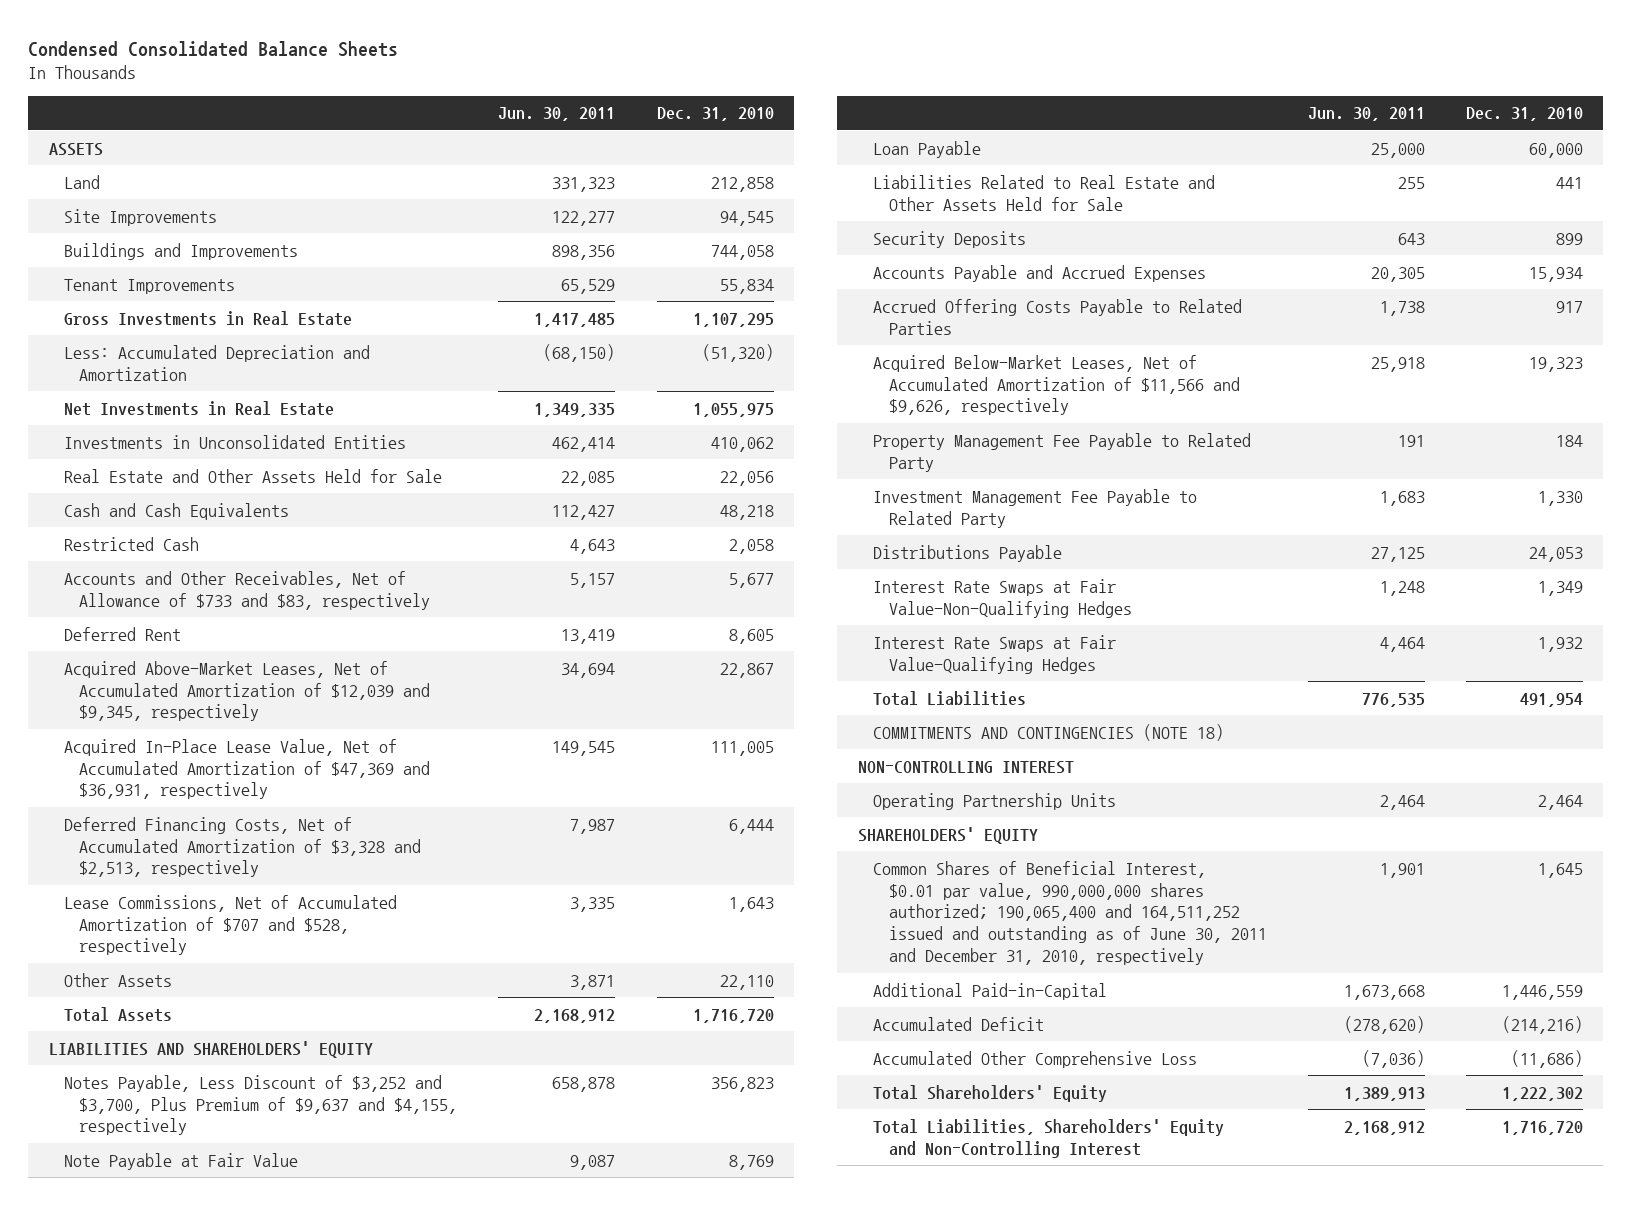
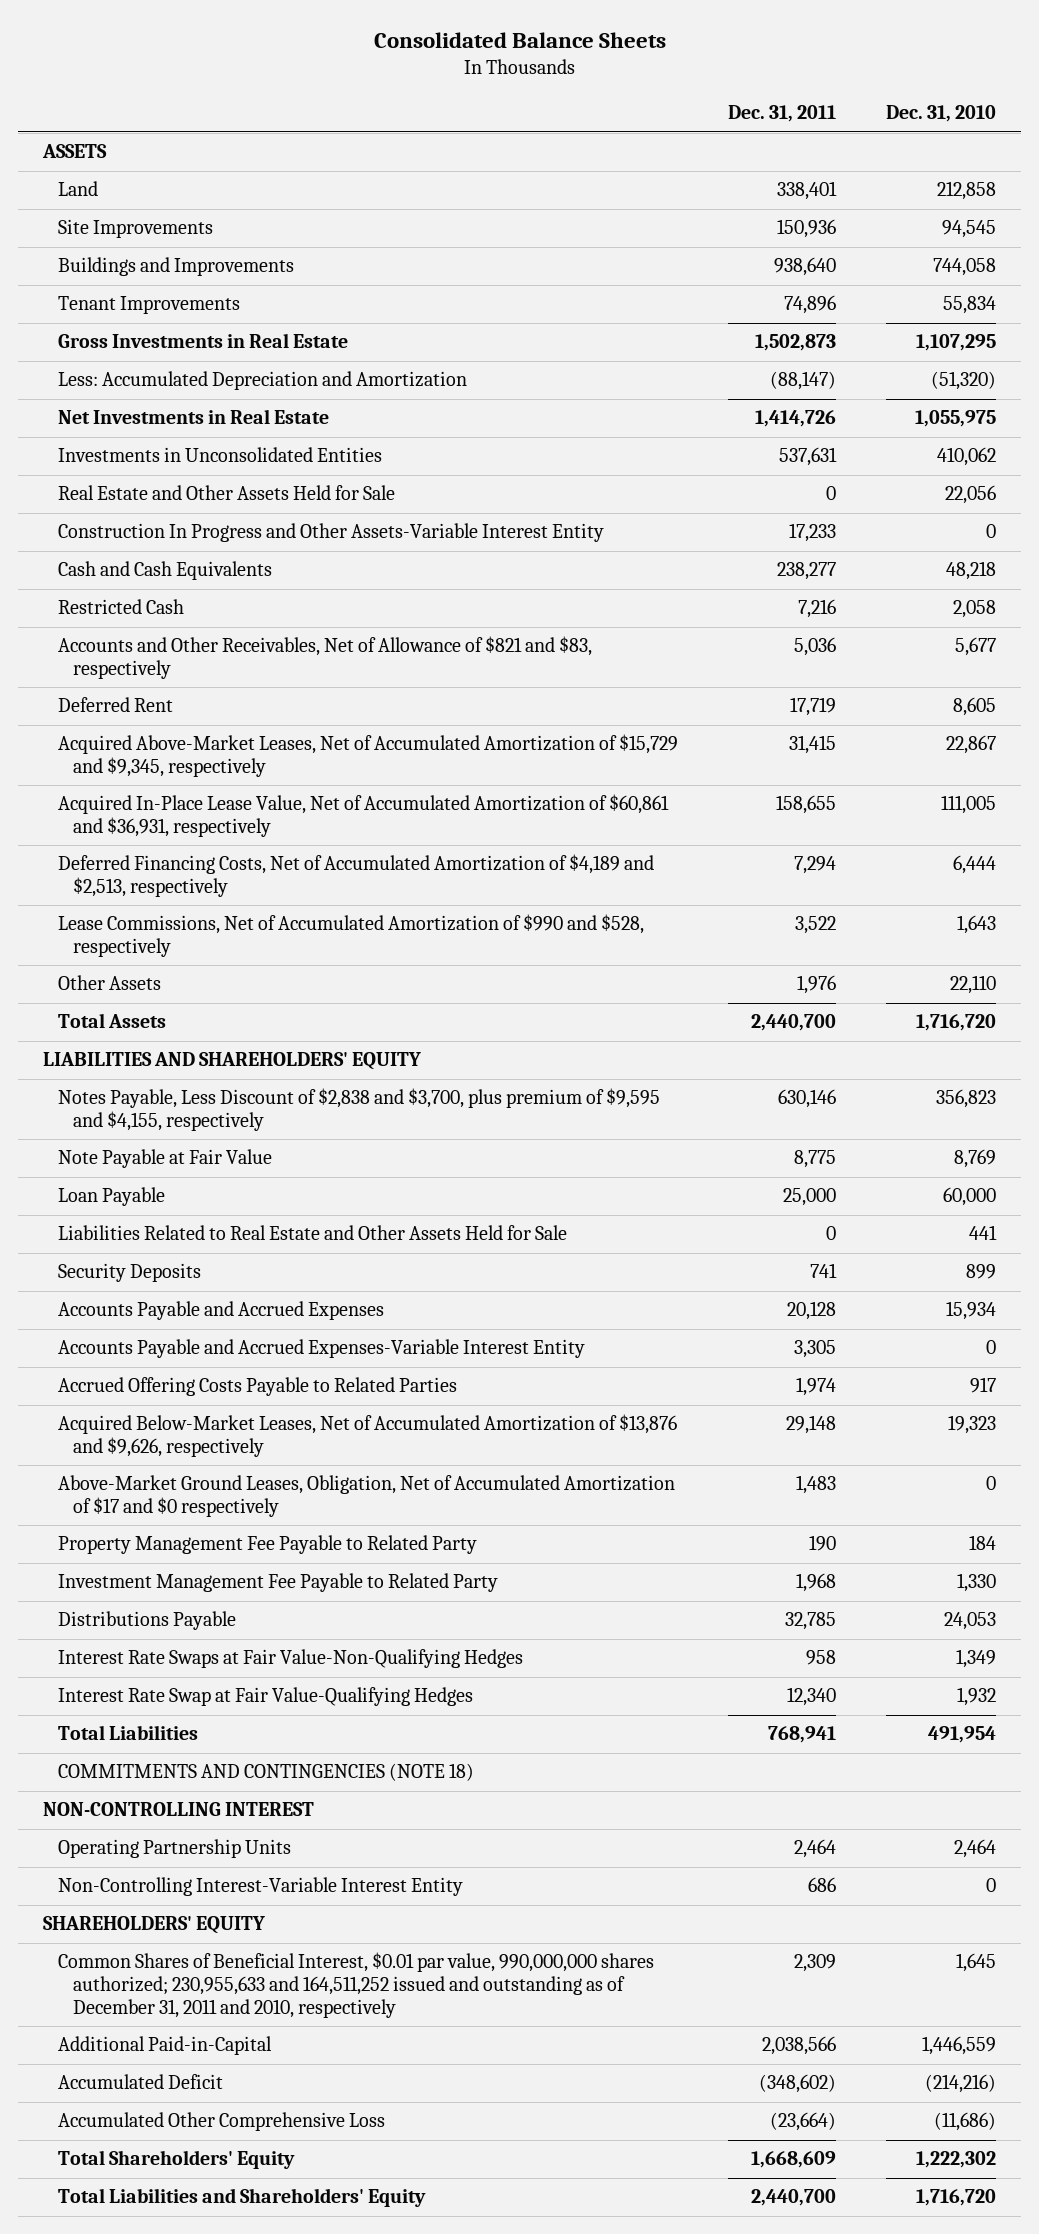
[28,40,399,57] Condensed Consolidated Balance Sheets -> [373,32,666,49] Consolidated Balance Sheets
[498,107,616,122] Jun. 30, 2011 -> none
none -> [728,105,837,123] Dec. 31, 2011
none -> [58,523,605,543] Construction In Progress and Other Assets-Variable Interest Entity
[63,570,431,610] Accounts and Other Receivables, Net of Allowance of $733 and $83, respectively -> [58,636,593,680] Accounts and Other Receivables, Net of Allowance of $821 and $83, respectively
[63,660,431,722] Acquired Above-Market Leases, Net of Accumulated Amortization of $12,039 and $9,345, respectively -> [58,734,679,778] Acquired Above-Market Leases, Net of Accumulated Amortization of $15,729 and $9,345, respectively
[63,738,431,800] Acquired In-Place Lease Value, Net of Accumulated Amortization of $47,369 and $36,931, respectively -> [58,794,670,838] Acquired In-Place Lease Value, Net of Accumulated Amortization of $60,861 and $36,931, respectively
[63,816,422,878] Deferred Financing Costs, Net of Accumulated Amortization of $3,328 and $2,513, respectively -> [58,854,655,898] Deferred Financing Costs, Net of Accumulated Amortization of $4,189 and $2,513, respectively
[63,894,397,956] Lease Commissions, Net of Accumulated Amortization of $707 and $528, respectively -> [58,914,645,958] Lease Commissions, Net of Accumulated Amortization of $990 and $528, respectively
[63,1074,458,1136] Notes Payable, Less Discount of $3,252 and $3,700, Plus Premium of $9,637 and $4,155, respectively -> [58,1088,661,1132] Notes Payable, Less Discount of $2,838 and $3,700, plus premium of $9,595 and $4,155, respectively
none -> [58,1339,586,1359] Accounts Payable and Accrued Expenses-Variable Interest Entity
[873,354,1240,416] Acquired Below-Market Leases, Net of Accumulated Amortization of $11,566 and $9,626, respectively -> [58,1414,678,1458] Acquired Below-Market Leases, Net of Accumulated Amortization of $13,876 and $9,626, respectively
none -> [58,1475,676,1518] Above-Market Ground Leases, Obligation, Net of Accumulated Amortization of $17 and $0 respectively
[873,634,1117,674] Interest Rate Swaps at Fair Value-Qualifying Hedges -> [58,1687,474,1707] Interest Rate Swap at Fair Value-Qualifying Hedges
none -> [58,1877,464,1897] Non-Controlling Interest-Variable Interest Entity
[873,860,1267,966] Common Shares of Beneficial Interest, $0.01 par value, 990,000,000 shares authorized; 190,065,400 and 164,511,252 issued and outstanding as of June 30, 2011 and December 31, 2010, respectively -> [58,1952,655,2018] Common Shares of Beneficial Interest, $0.01 par value, 990,000,000 shares authorized; 230,955,633 and 164,511,252 issued and outstanding as of December 31, 2011 and 2010, respectively
[873,1118,1225,1158] Total Liabilities, Shareholders' Equity and Non-Controlling Interest -> [58,2188,427,2208] Total Liabilities and Shareholders' Equity

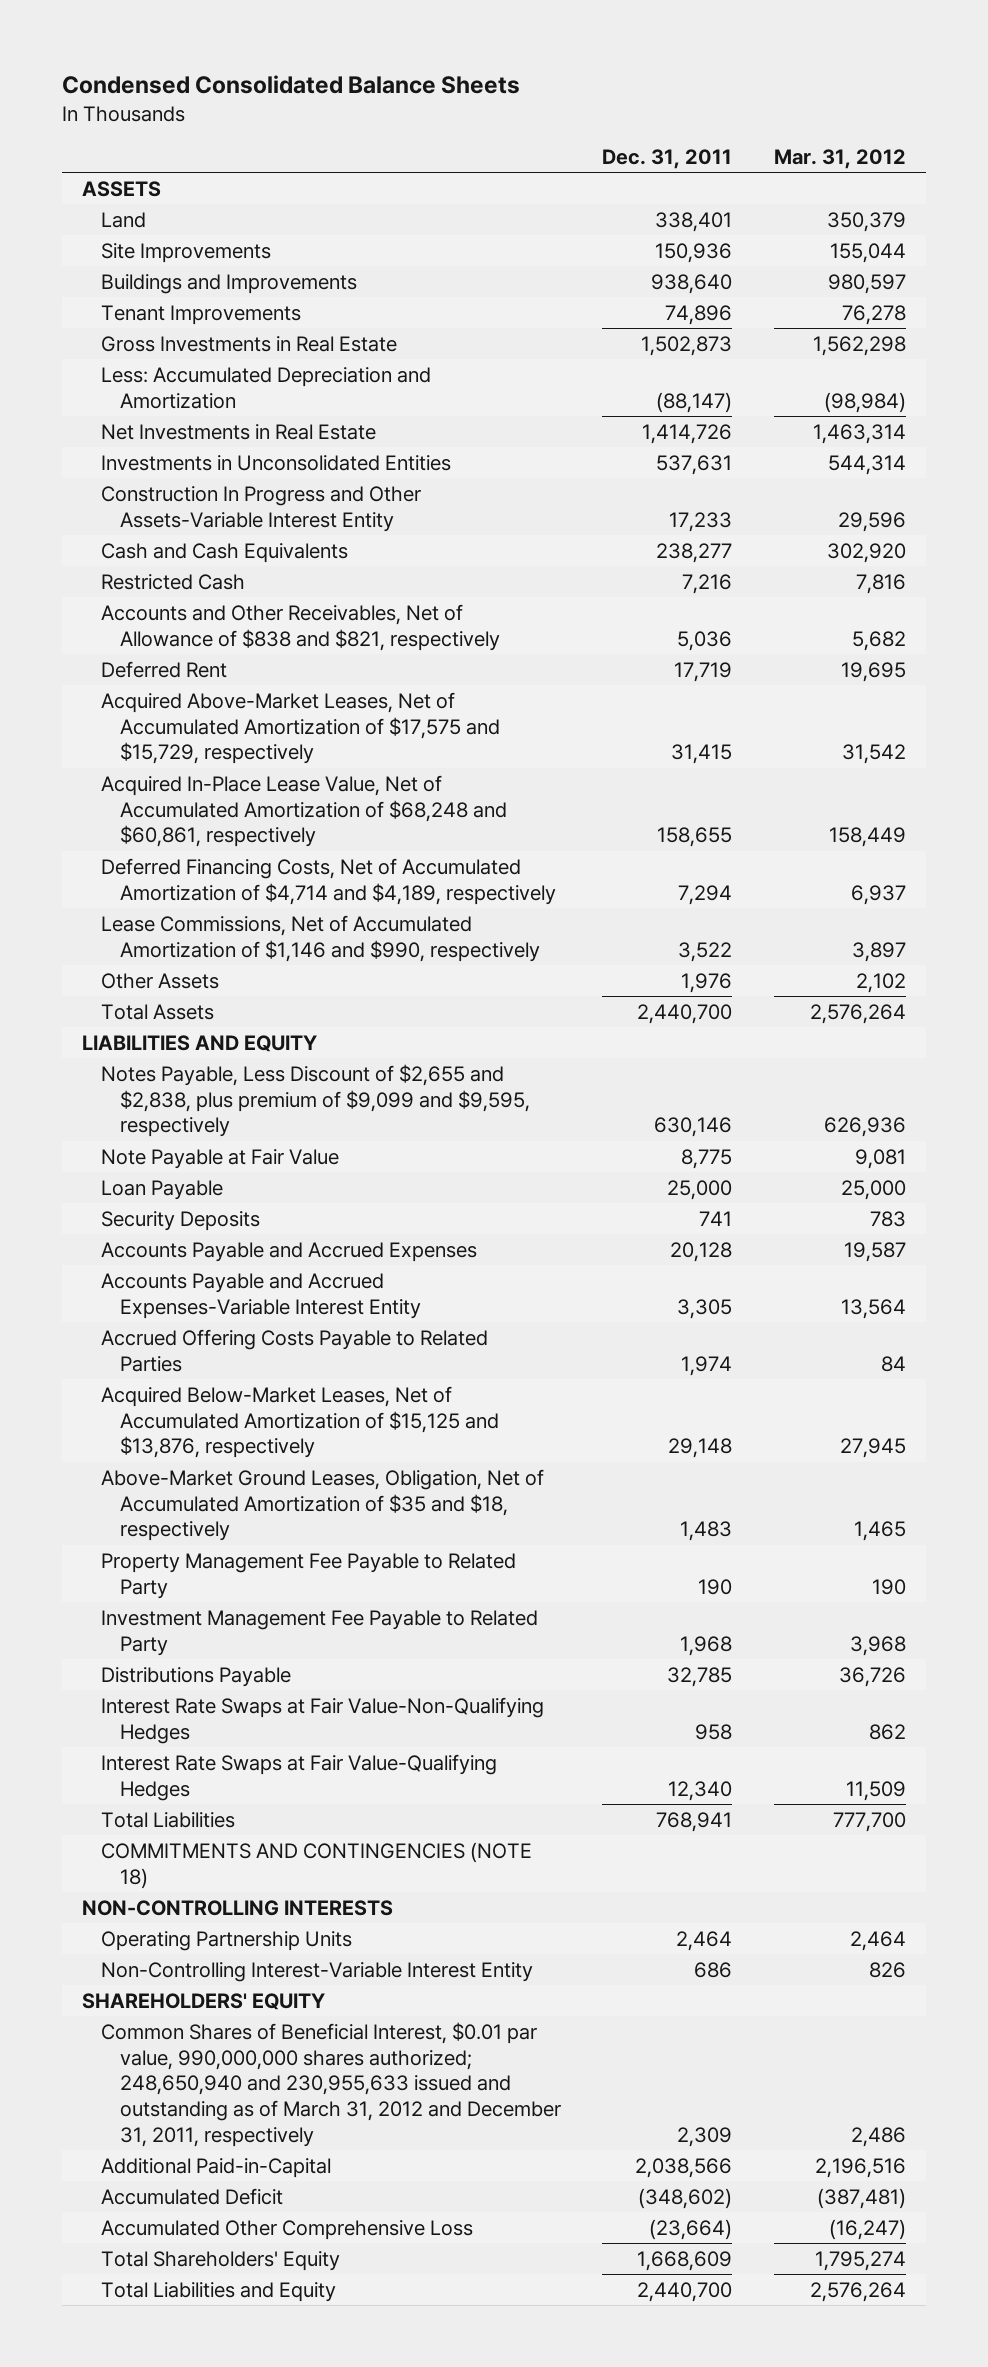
[373,32,666,49] Consolidated Balance Sheets -> [61,75,520,95] Condensed Consolidated Balance Sheets
[886,105,997,123] Dec. 31, 2010 -> none
none -> [773,149,906,170] Mar. 31, 2012
[58,485,396,501] Real Estate and Other Assets Held for Sale -> none
[58,636,593,680] Accounts and Other Receivables, Net of Allowance of $821 and $83, respectively -> [101,603,500,651] Accounts and Other Receivables, Net of Allowance of $838 and $821, respectively
[58,734,679,778] Acquired Above-Market Leases, Net of Accumulated Amortization of $15,729 and $9,345, respectively -> [101,691,500,765] Acquired Above-Market Leases, Net of Accumulated Amortization of $17,575 and $15,729, respectively
[58,794,670,838] Acquired In-Place Lease Value, Net of Accumulated Amortization of $60,861 and $36,931, respectively -> [101,774,507,848] Acquired In-Place Lease Value, Net of Accumulated Amortization of $68,248 and $60,861, respectively
[58,854,655,898] Deferred Financing Costs, Net of Accumulated Amortization of $4,189 and $2,513, respectively -> [101,857,556,905] Deferred Financing Costs, Net of Accumulated Amortization of $4,714 and $4,189, respectively
[58,914,645,958] Lease Commissions, Net of Accumulated Amortization of $990 and $528, respectively -> [101,914,540,962] Lease Commissions, Net of Accumulated Amortization of $1,146 and $990, respectively
[42,1052,421,1071] LIABILITIES AND SHAREHOLDERS' EQUITY -> [82,1034,318,1052] LIABILITIES AND EQUITY
[58,1088,661,1132] Notes Payable, Less Discount of $2,838 and $3,700, plus premium of $9,595 and $4,155, respectively -> [101,1063,530,1138] Notes Payable, Less Discount of $2,655 and $2,838, plus premium of $9,099 and $9,595, respectively
[58,1225,568,1241] Liabilities Related to Real Estate and Other Assets Held for Sale -> none
[58,1414,678,1458] Acquired Below-Market Leases, Net of Accumulated Amortization of $13,876 and $9,626, respectively -> [101,1385,499,1459] Acquired Below-Market Leases, Net of Accumulated Amortization of $15,125 and $13,876, respectively
[58,1475,676,1518] Above-Market Ground Leases, Obligation, Net of Accumulated Amortization of $17 and $0 respectively -> [101,1468,545,1542] Above-Market Ground Leases, Obligation, Net of Accumulated Amortization of $35 and $18, respectively
[58,1687,474,1707] Interest Rate Swap at Fair Value-Qualifying Hedges -> [101,1753,498,1801] Interest Rate Swaps at Fair Value-Qualifying Hedges
[42,1802,314,1817] NON-CONTROLLING INTEREST -> [82,1899,394,1916] NON-CONTROLLING INTERESTS
[58,1952,655,2018] Common Shares of Beneficial Interest, $0.01 par value, 990,000,000 shares authorized; 230,955,633 and 164,511,252 issued and outstanding as of December 31, 2011 and 2010, respectively -> [101,2021,561,2148] Common Shares of Beneficial Interest, $0.01 par value, 990,000,000 shares authorized; 248,650,940 and 230,955,633 issued and outstanding as of March 31, 2012 and December 31, 2011, respectively
[58,2188,427,2208] Total Liabilities and Shareholders' Equity -> [101,2281,337,2302] Total Liabilities and Equity

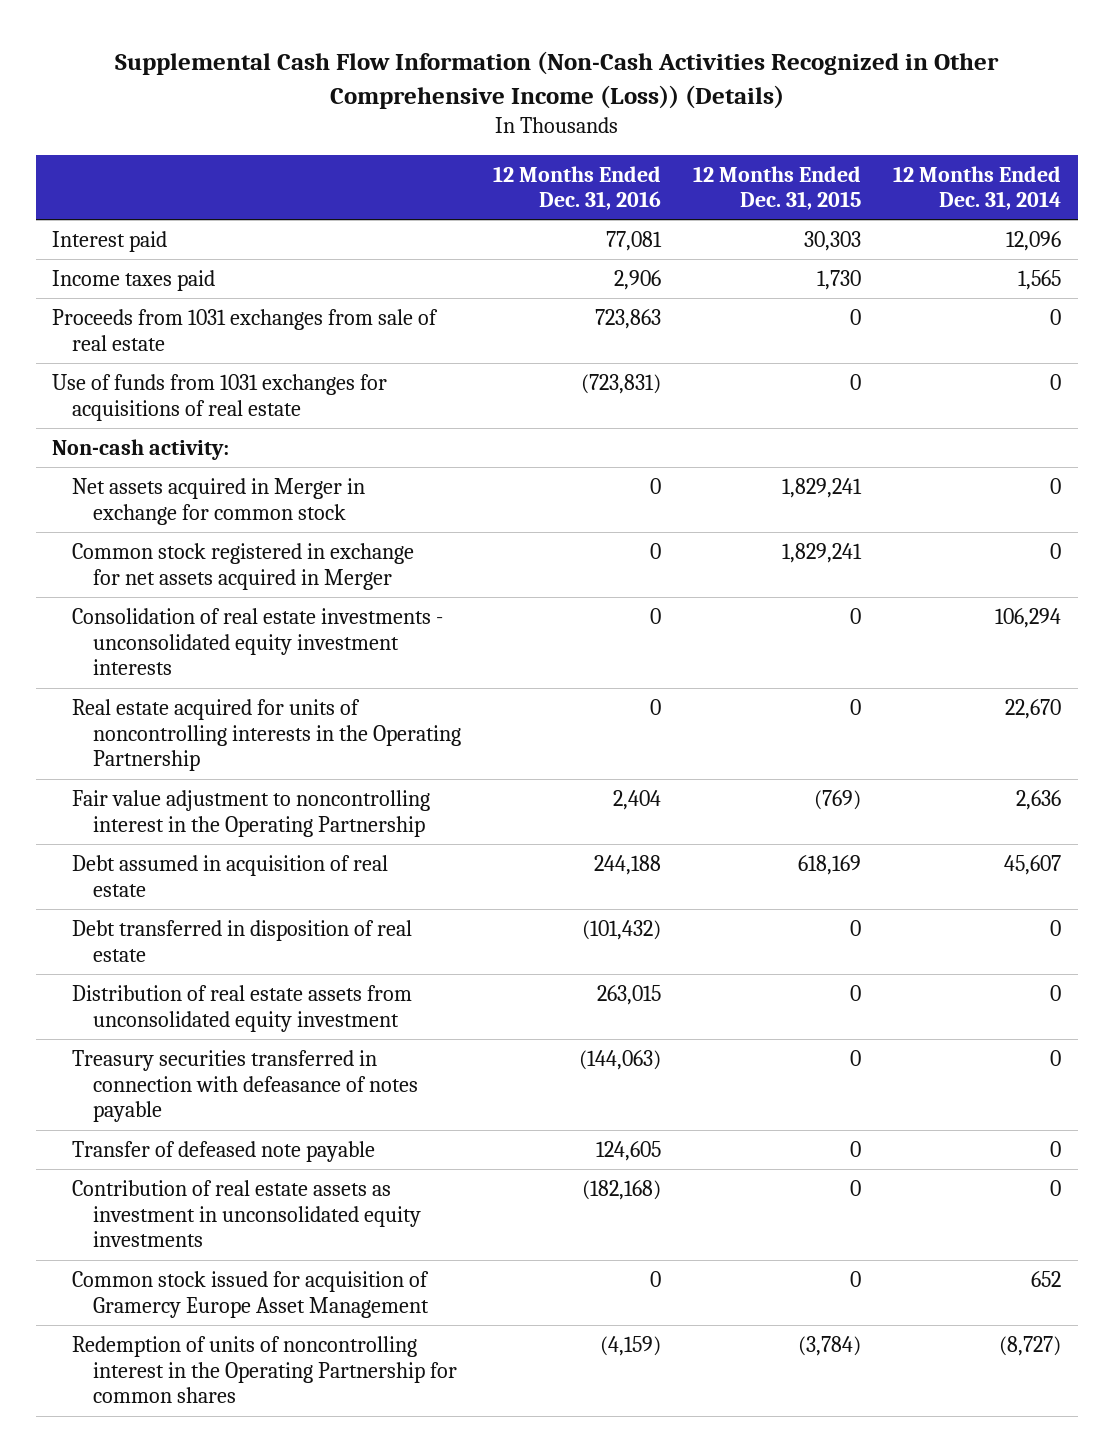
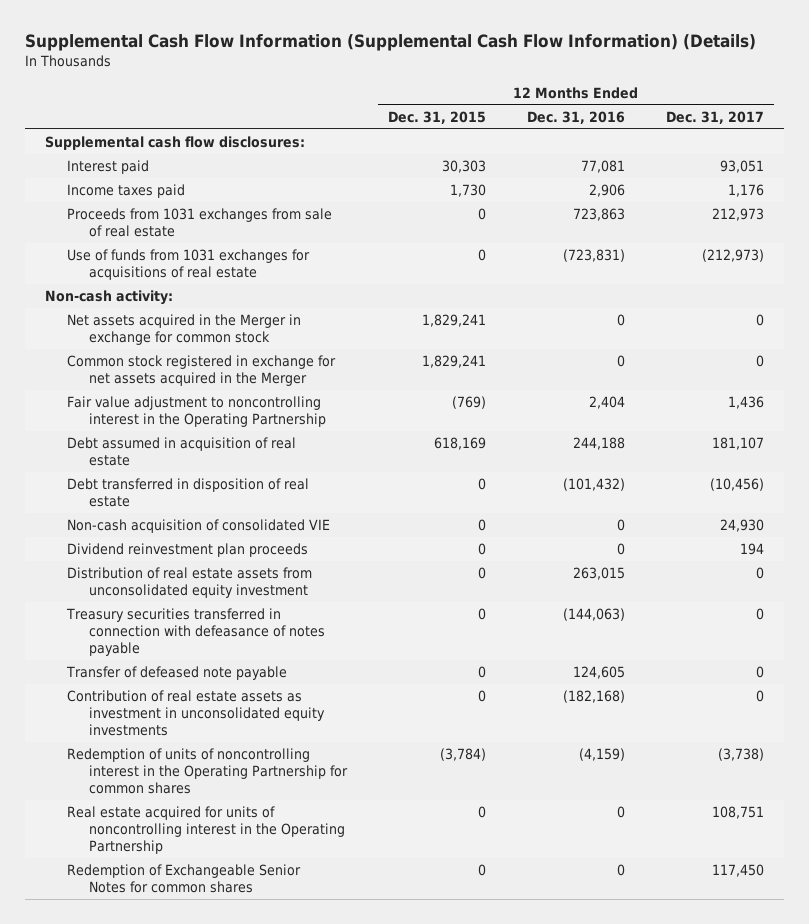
[114,50,999,109] Supplemental Cash Flow Information (Non-Cash Activities Recognized in Other Comprehensive Income (Loss)) (Details) -> [25,33,757,51] Supplemental Cash Flow Information (Supplemental Cash Flow Information) (Details)
[893,165,1062,211] 12 Months Ended Dec. 31, 2014 -> none
none -> [665,110,764,124] Dec. 31, 2017
none -> [45,136,306,151] Supplemental cash flow disclosures:
[72,607,444,676] Consolidation of real estate investments - unconsolidated equity investment interests -> none
[72,698,461,772] Real estate acquired for units of noncontrolling interests in the Operating Partnership -> none
[72,477,366,525] Net assets acquired in Merger in exchange for common stock -> [67,314,302,346] Net assets acquired in the Merger in exchange for common stock
[72,542,415,590] Common stock registered in exchange for net assets acquired in Merger -> [67,355,337,387] Common stock registered in exchange for net assets acquired in the Merger
none -> [67,519,331,534] Non-cash acquisition of consolidated VIE
none -> [67,543,309,558] Dividend reinvestment plan proceeds
[72,1270,430,1318] Common stock issued for acquisition of Gramercy Europe Asset Management -> none
none -> [67,806,346,855] Real estate acquired for units of noncontrolling interest in the Operating Partnership
none -> [67,864,302,894] Redemption of Exchangeable Senior Notes for common shares

